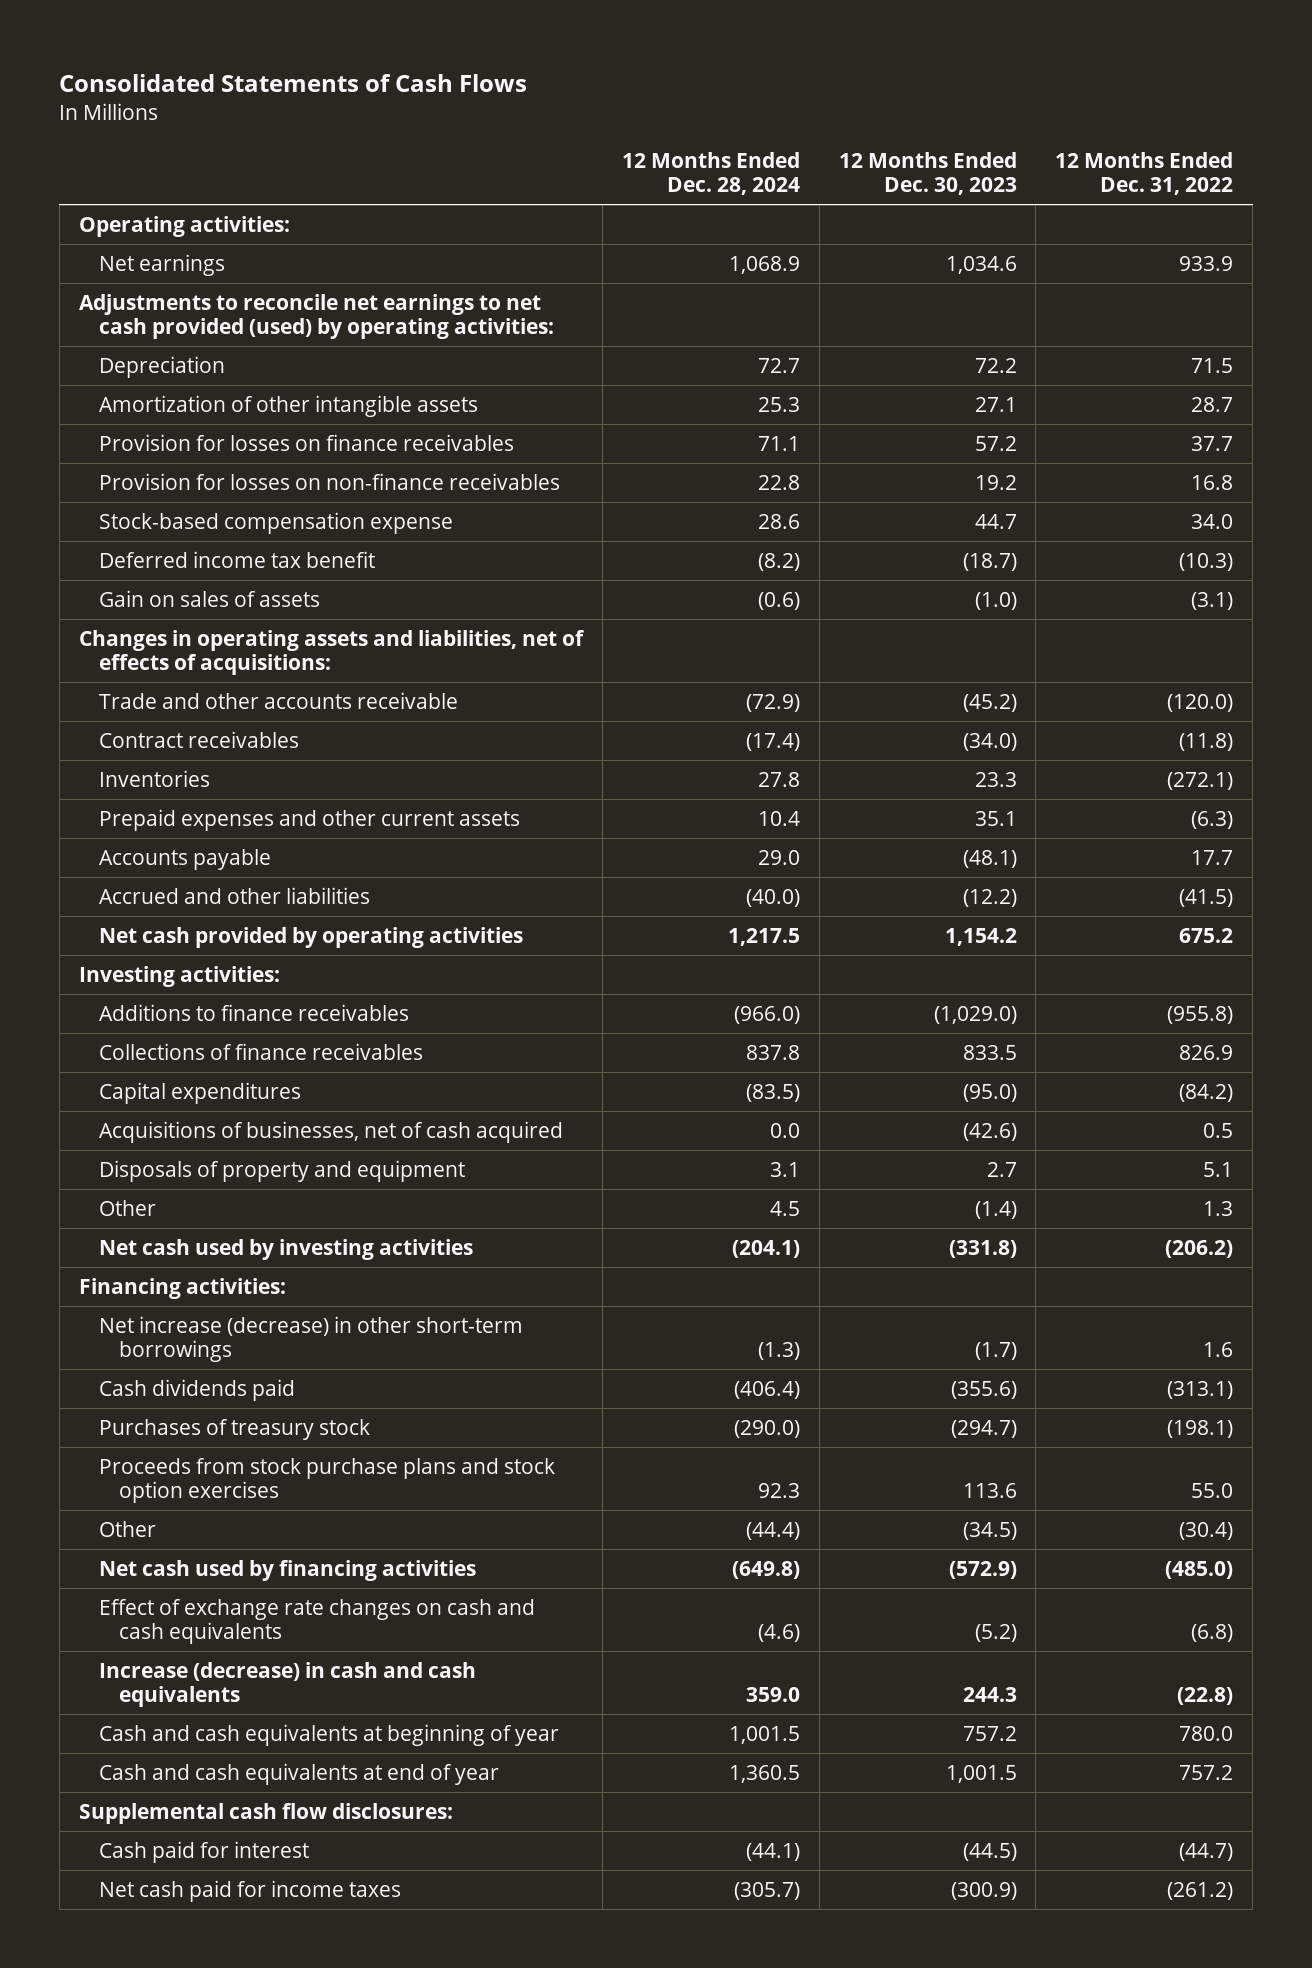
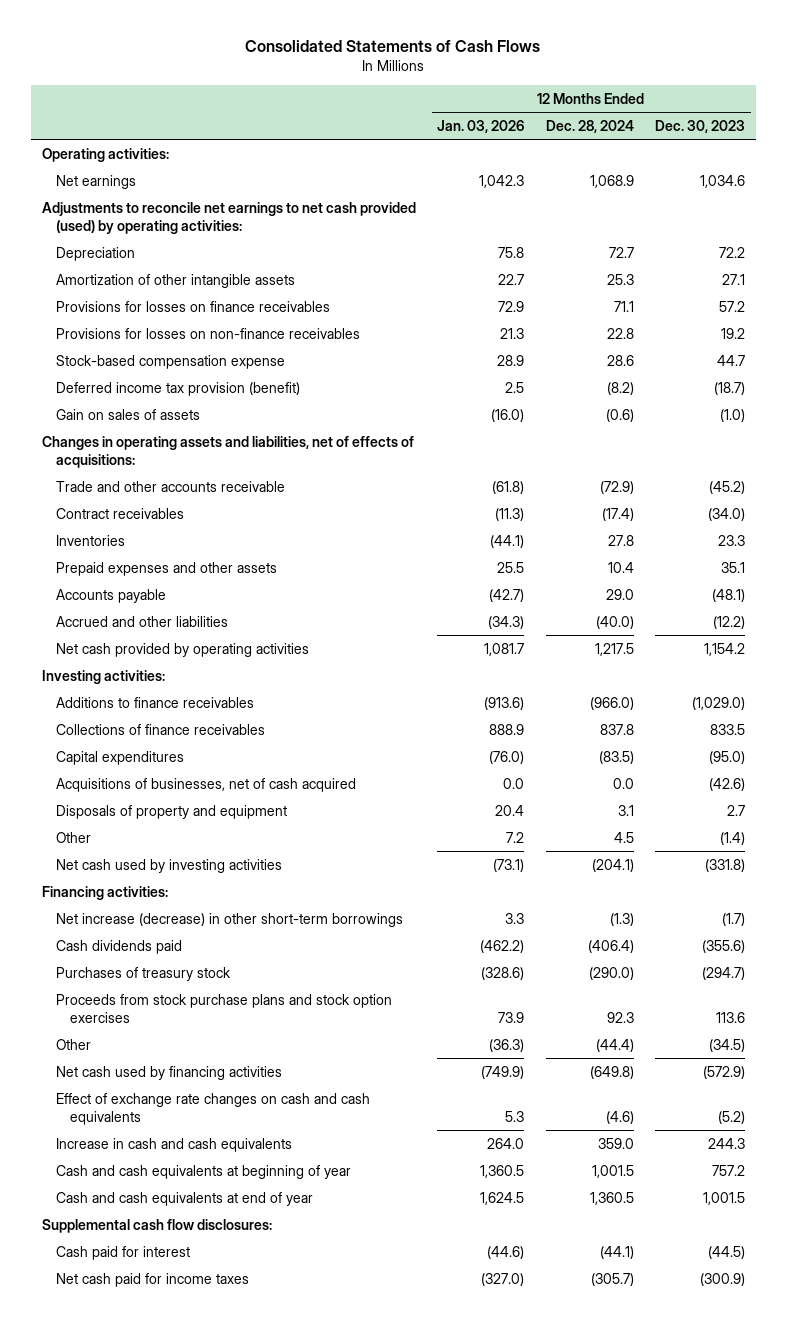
[1055,151,1234,196] 12 Months Ended Dec. 31, 2022 -> none
none -> [437,119,525,133] Jan. 03, 2026
[99,433,515,451] Provision for losses on finance receivables -> [55,300,330,312] Provisions for losses on finance receivables
[99,472,561,490] Provision for losses on non-finance receivables -> [55,327,360,339] Provisions for losses on non-finance receivables
[99,550,376,568] Deferred income tax benefit -> [55,381,300,396] Deferred income tax provision (benefit)
[99,808,521,831] Prepaid expenses and other current assets -> [55,561,277,576] Prepaid expenses and other assets
[99,1661,477,1708] Increase (decrease) in cash and cash equivalents -> [55,1137,292,1152] Increase in cash and cash equivalents

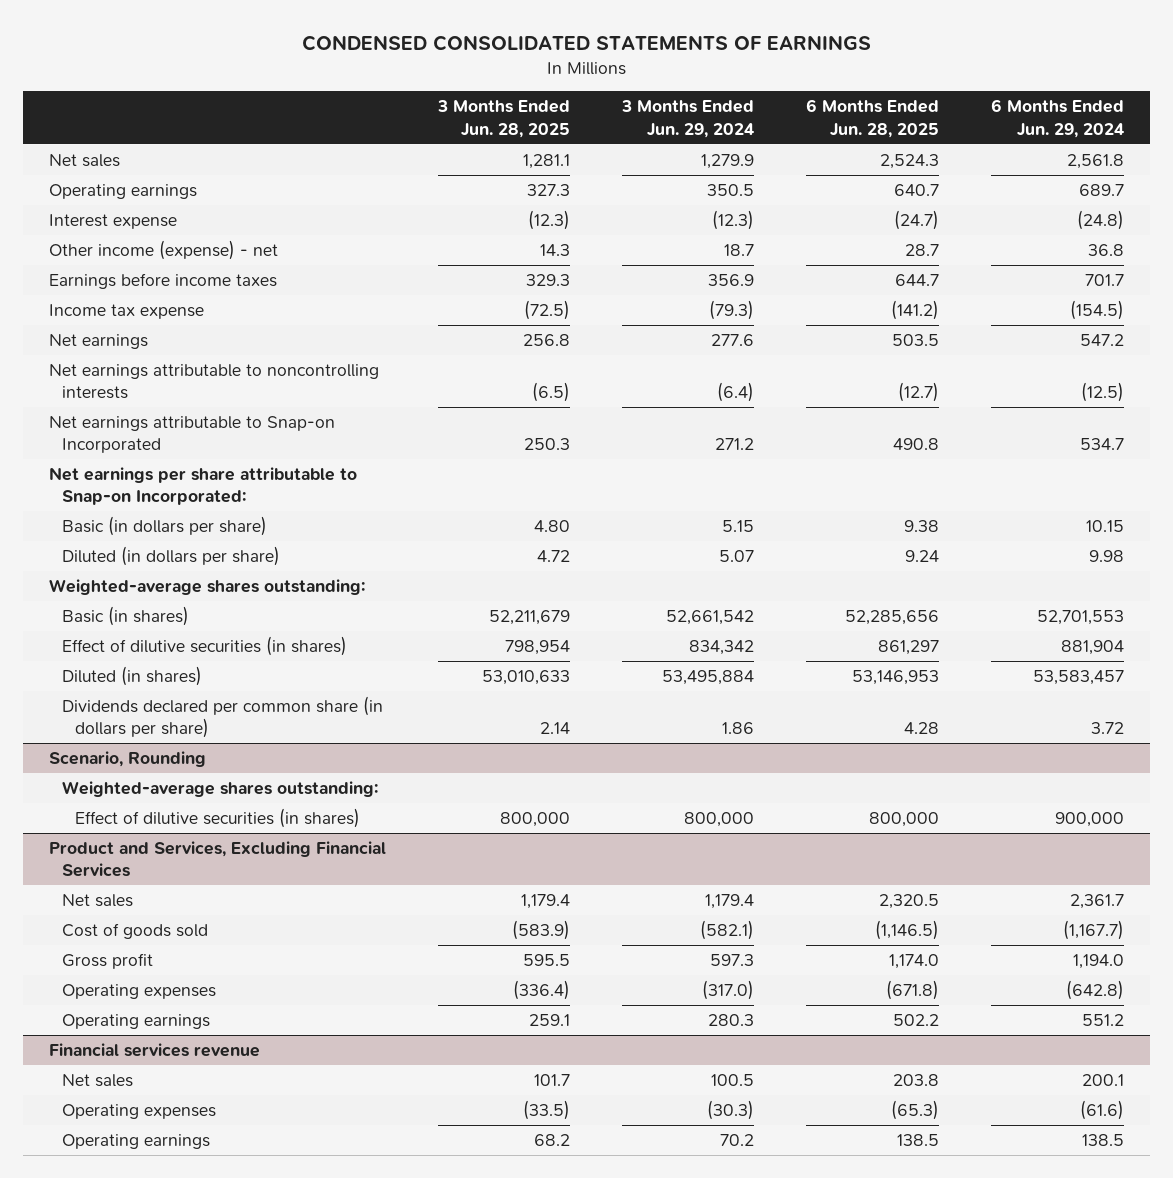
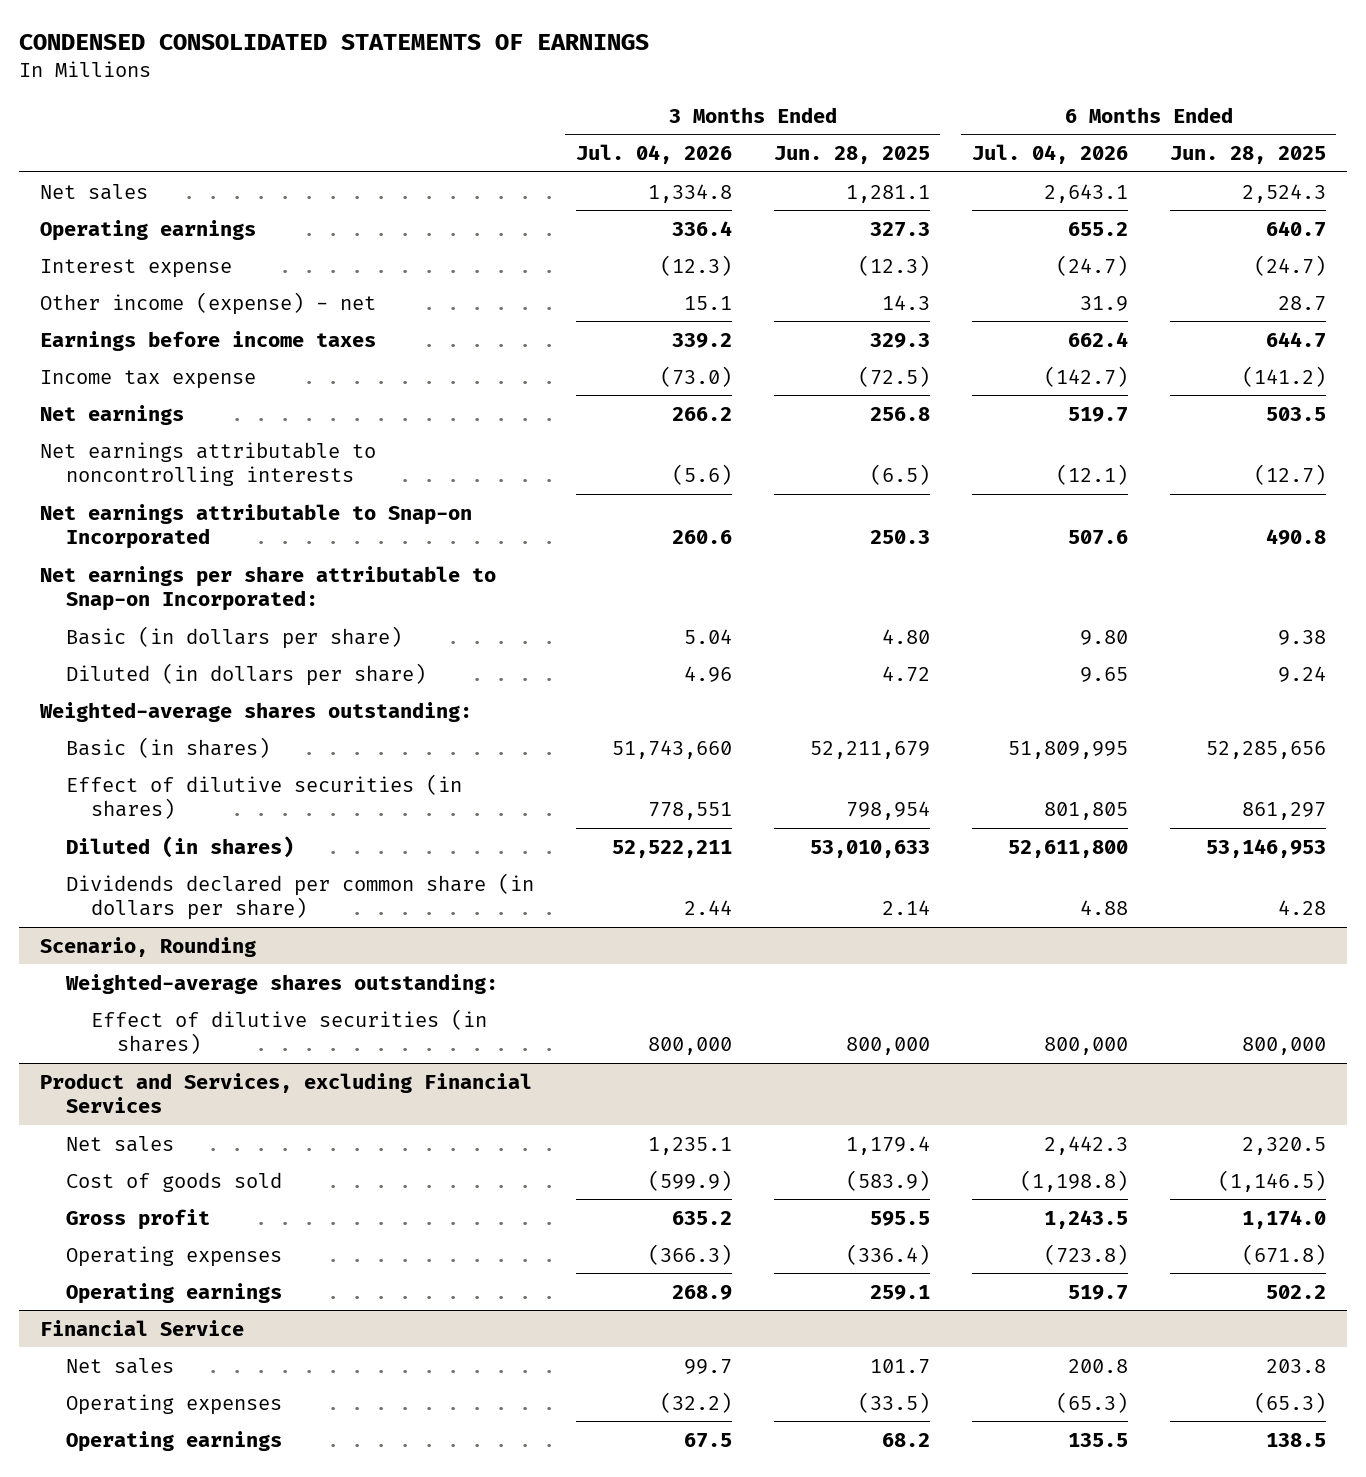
[621,100,755,138] 3 Months Ended Jun. 29, 2024 -> none
[990,99,1124,138] 6 Months Ended Jun. 29, 2024 -> none
none -> [575,144,732,165] Jul. 04, 2026
none -> [971,144,1128,165] Jul. 04, 2026
[49,840,387,878] Product and Services, Excluding Financial Services -> [40,1072,533,1114] Product and Services, excluding Financial Services
[49,1042,261,1057] Financial services revenue -> [40,1319,245,1336] Financial Service

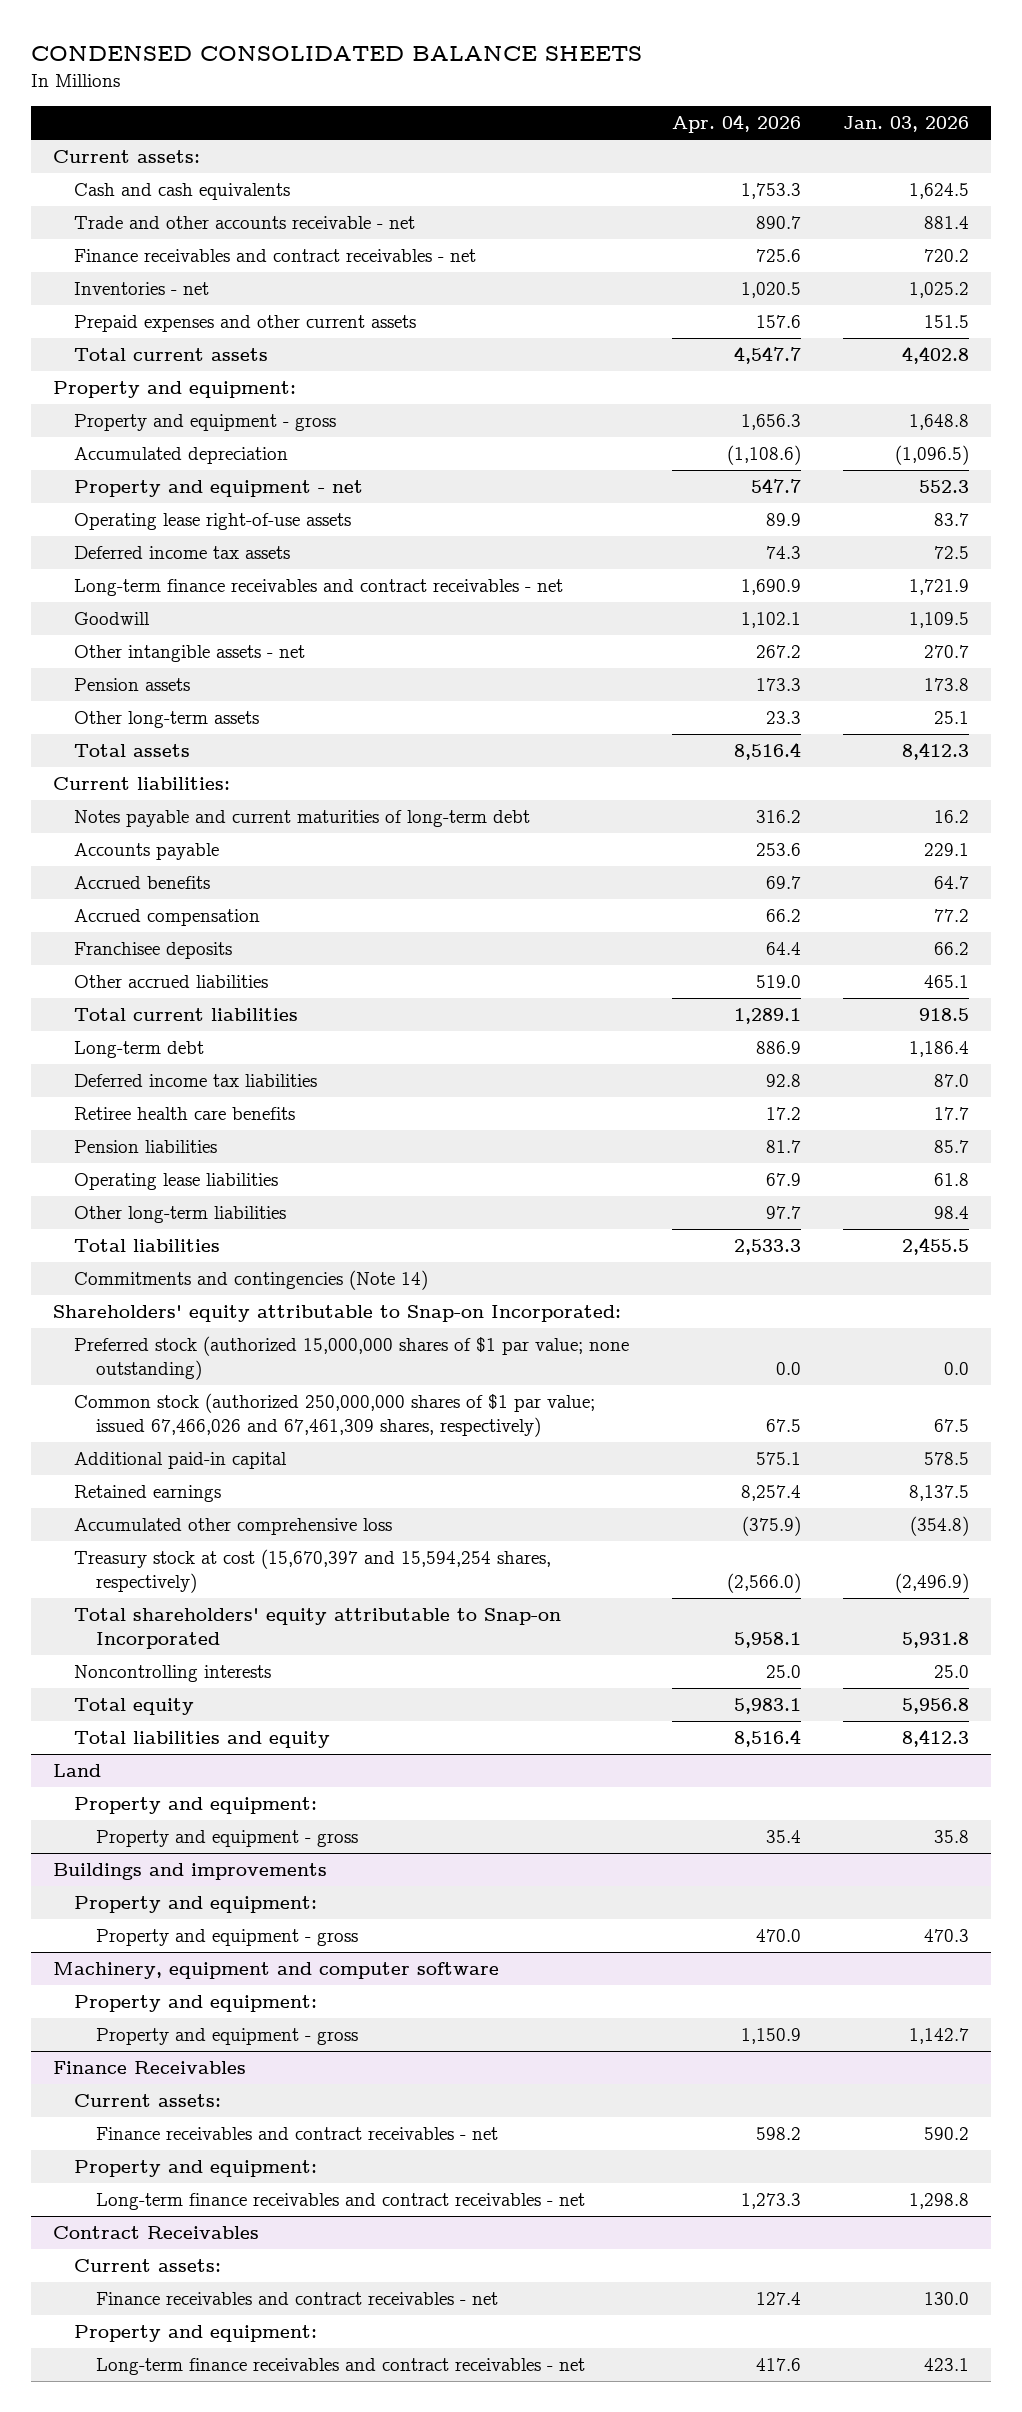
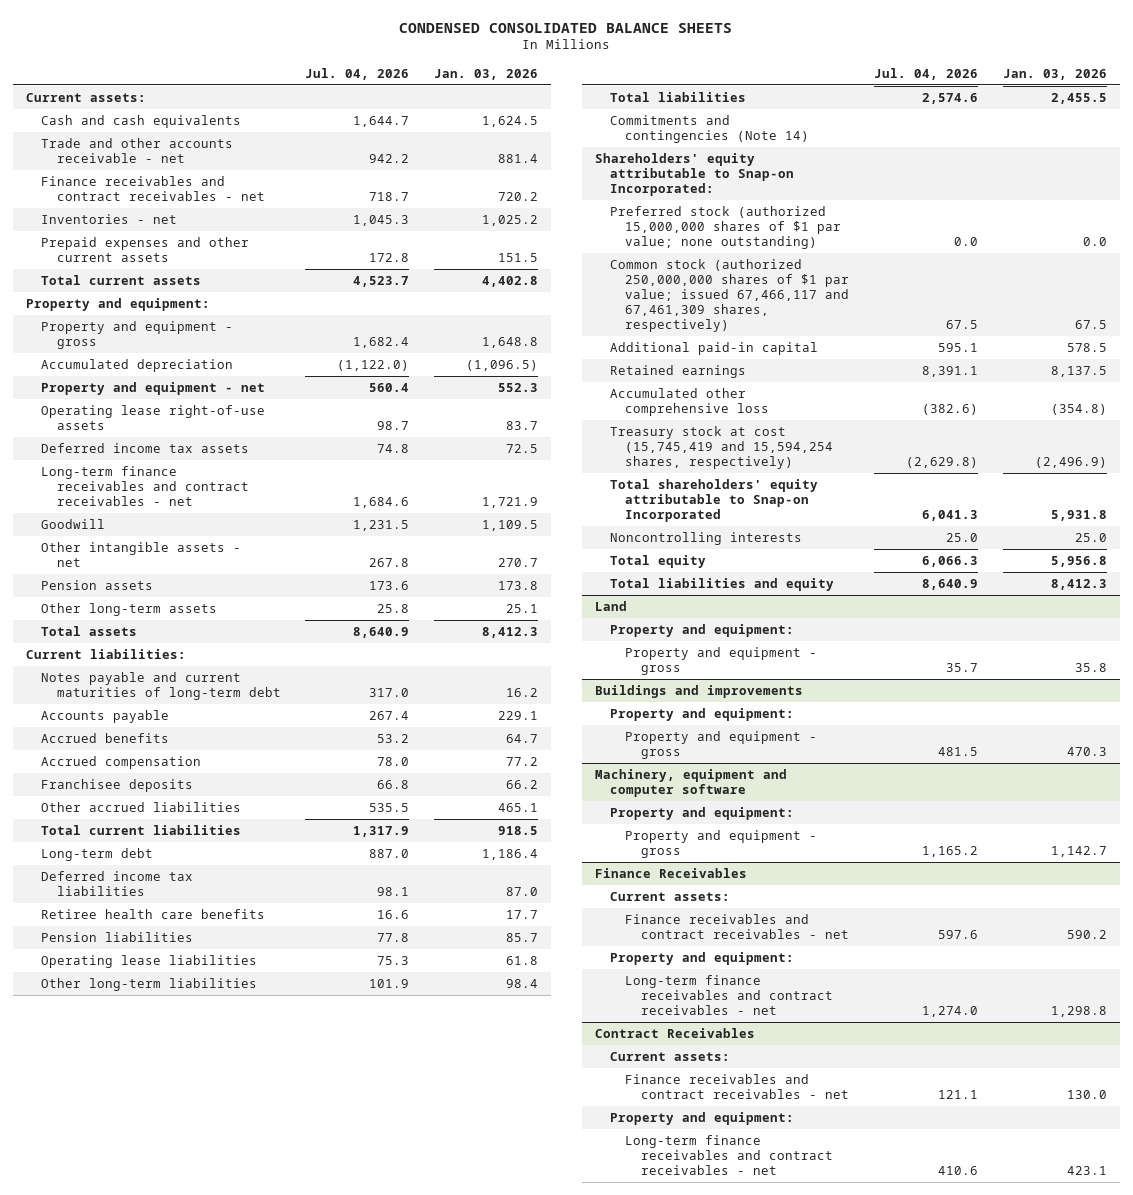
[671,114,801,134] Apr. 04, 2026 -> none
none -> [305,67,410,80] Jul. 04, 2026
[74,1393,596,1438] Common stock (authorized 250,000,000 shares of $1 par value; issued 67,466,026 and 67,461,309 shares, respectively) -> [609,258,850,333] Common stock (authorized 250,000,000 shares of $1 par value; issued 67,466,117 and 67,461,309 shares, respectively)
[74,1549,552,1594] Treasury stock at cost (15,670,397 and 15,594,254 shares, respectively) -> [609,425,834,469] Treasury stock at cost (15,745,419 and 15,594,254 shares, respectively)

